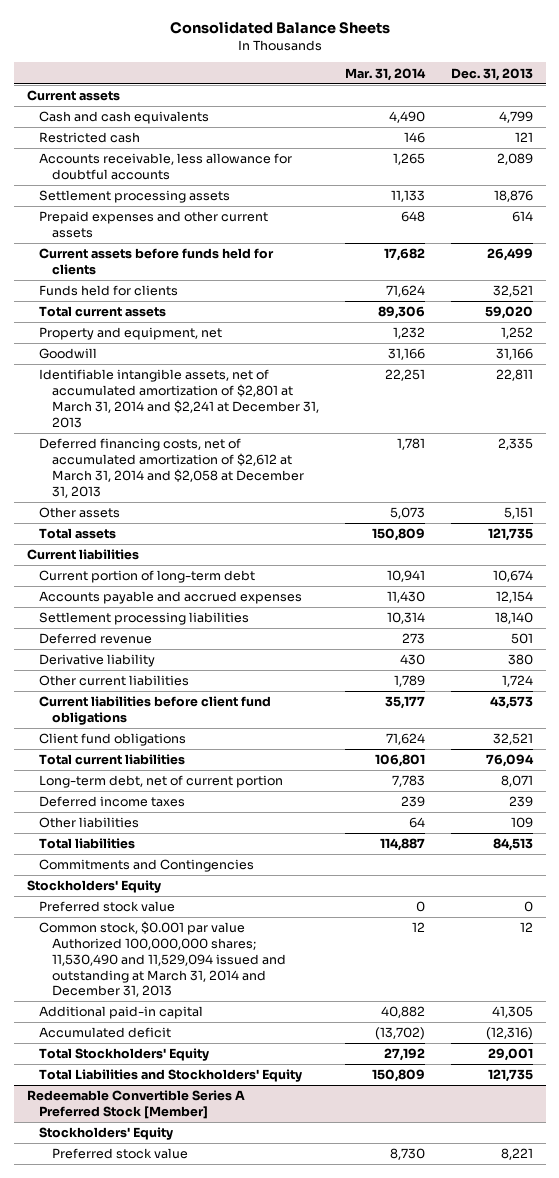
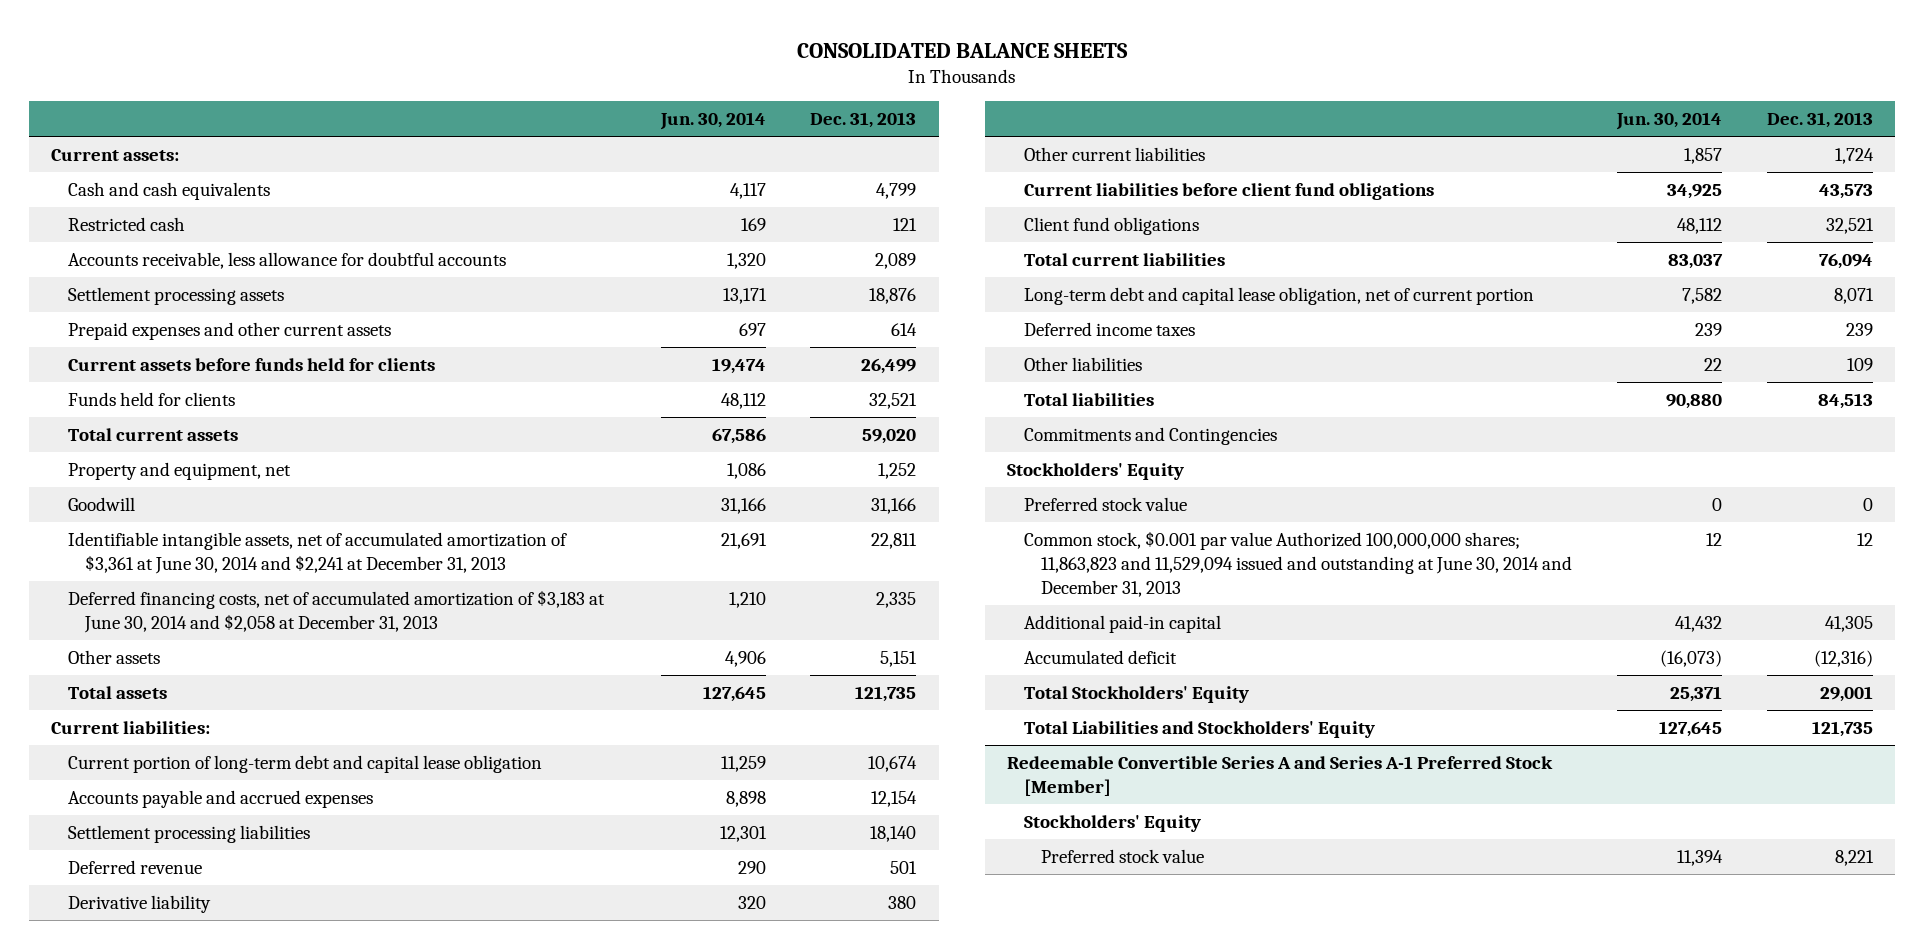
[169,21,390,35] Consolidated Balance Sheets -> [796,42,1128,58] CONSOLIDATED BALANCE SHEETS
[344,67,426,81] Mar. 31, 2014 -> none
none -> [659,112,766,131] Jun. 30, 2014
[26,90,120,102] Current assets -> [51,148,180,161] Current assets:
[39,369,319,428] Identifiable intangible assets, net of accumulated amortization of $2,801 at March 31, 2014 and $2,241 at December 31, 2013 -> [68,531,568,574] Identifiable intangible assets, net of accumulated amortization of $3,361 at June 30, 2014 and $2,241 at December 31, 2013
[39,438,304,498] Deferred financing costs, net of accumulated amortization of $2,612 at March 31, 2014 and $2,058 at December 31, 2013 -> [68,589,606,633] Deferred financing costs, net of accumulated amortization of $3,183 at June 30, 2014 and $2,058 at December 31, 2013
[26,549,139,561] Current liabilities -> [51,720,211,734] Current liabilities:
[39,570,256,584] Current portion of long-term debt -> [68,754,543,773] Current portion of long-term debt and capital lease obligation
[39,775,284,789] Long-term debt, net of current portion -> [1024,286,1535,305] Long-term debt and capital lease obligation, net of current portion
[39,921,286,998] Common stock, $0.001 par value Authorized 100,000,000 shares; 11,530,490 and 11,529,094 issued and outstanding at March 31, 2014 and December 31, 2013 -> [1024,530,1573,597] Common stock, $0.001 par value Authorized 100,000,000 shares; 11,863,823 and 11,529,094 issued and outstanding at June 30, 2014 and December 31, 2013
[26,1090,245,1119] Redeemable Convertible Series A Preferred Stock [Member] -> [1007,755,1554,796] Redeemable Convertible Series A and Series A-1 Preferred Stock [Member]

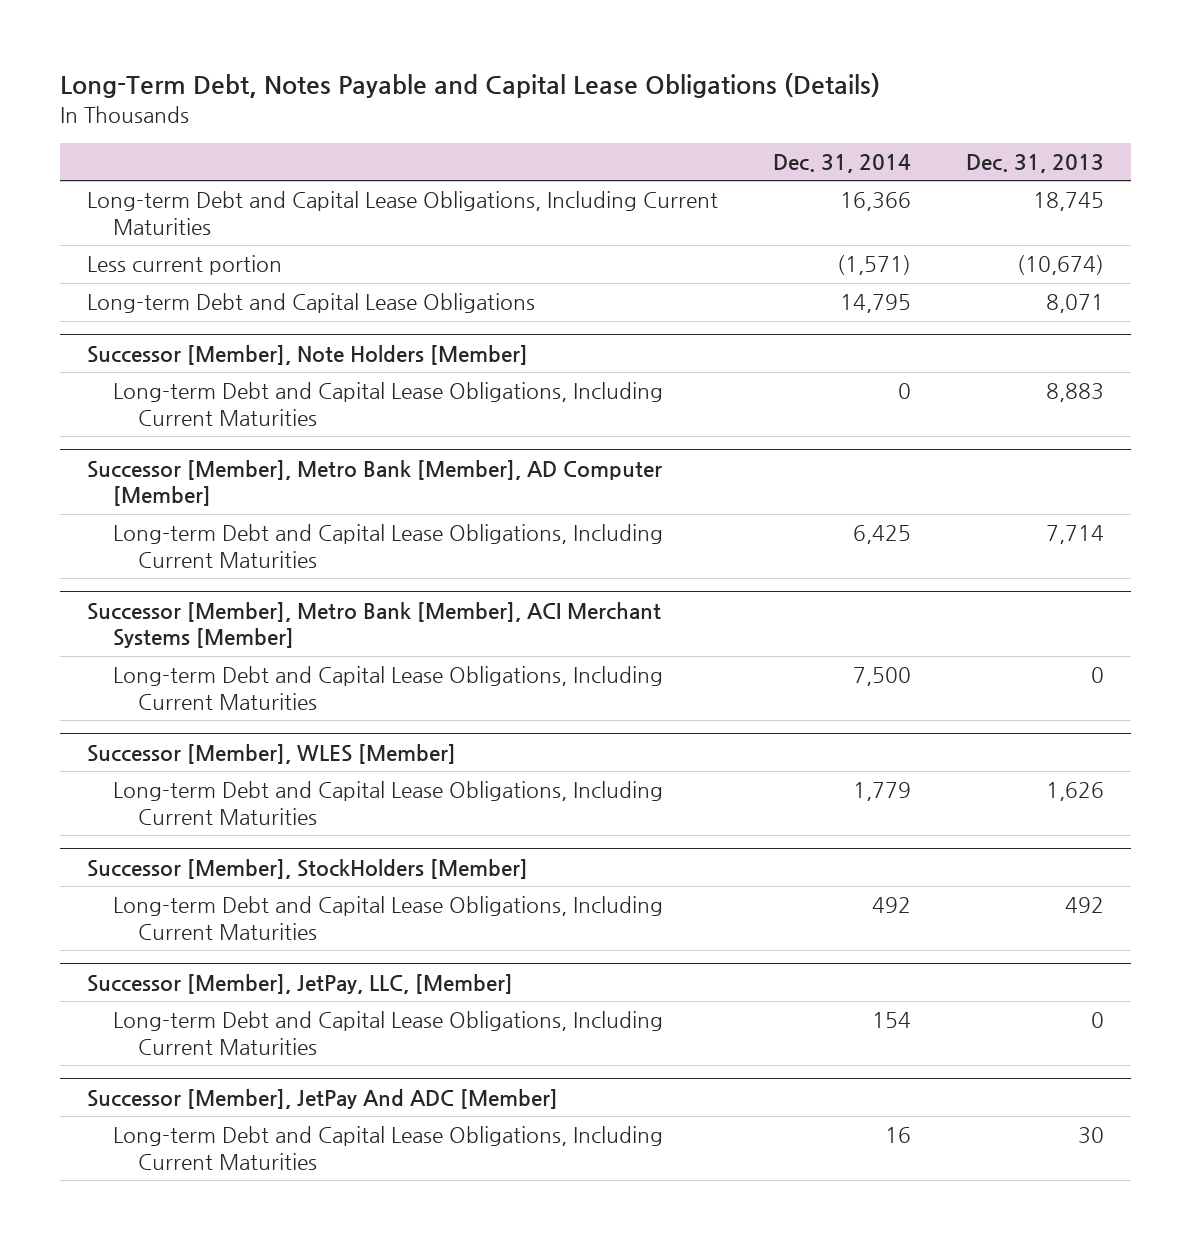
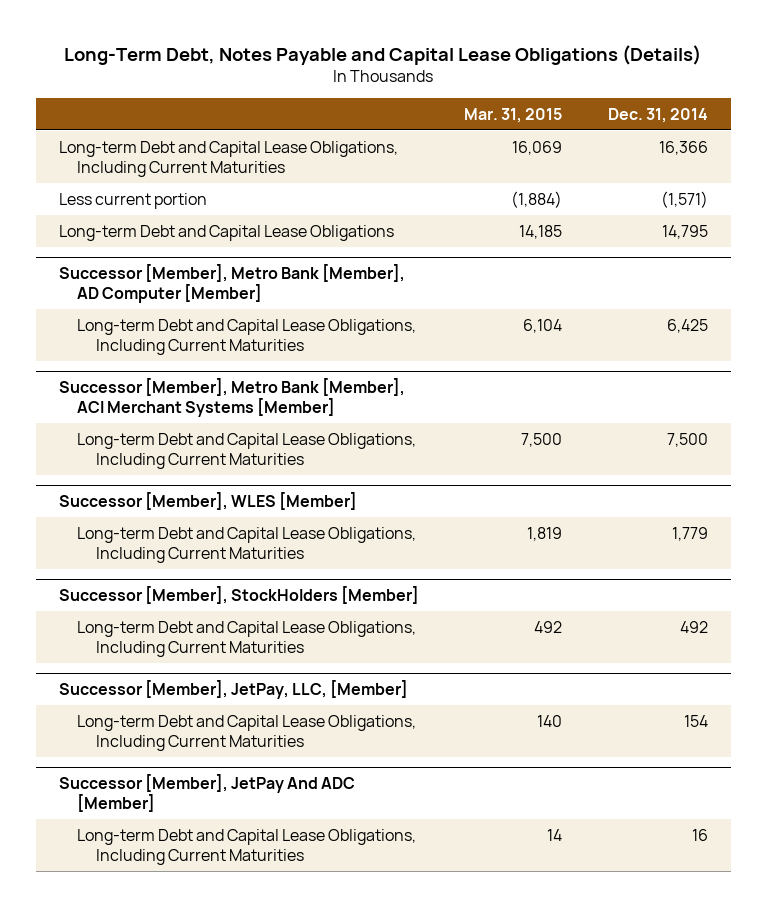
[965,153,1104,173] Dec. 31, 2013 -> none
none -> [464,107,563,123] Mar. 31, 2015
[87,344,529,365] Successor [Member], Note Holders [Member] -> none
[112,382,663,426] Long-term Debt and Capital Lease Obligations, Including Current Maturities -> none

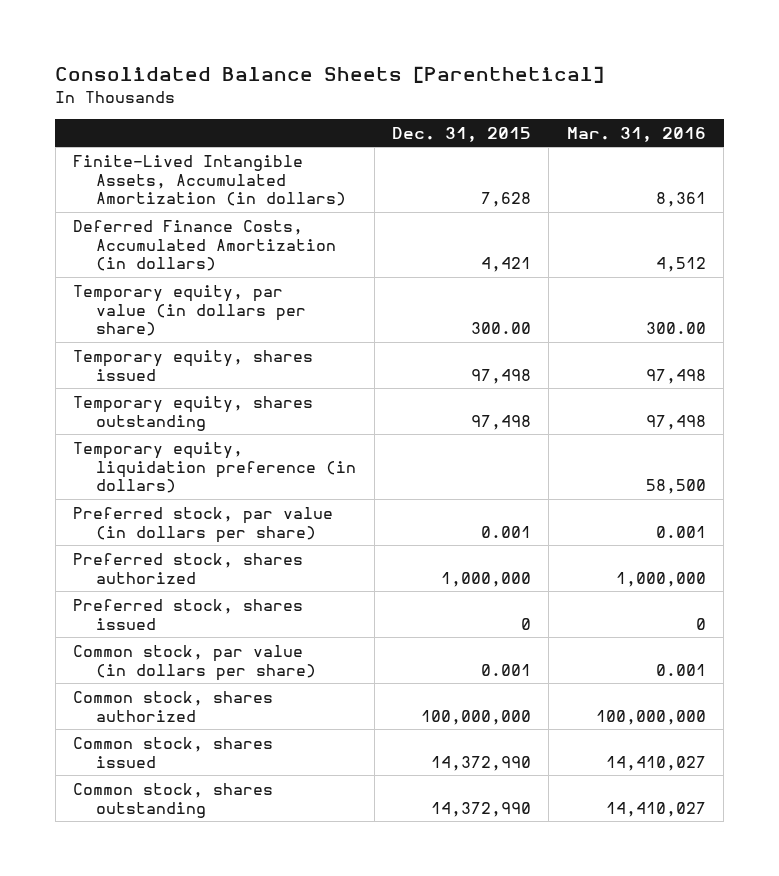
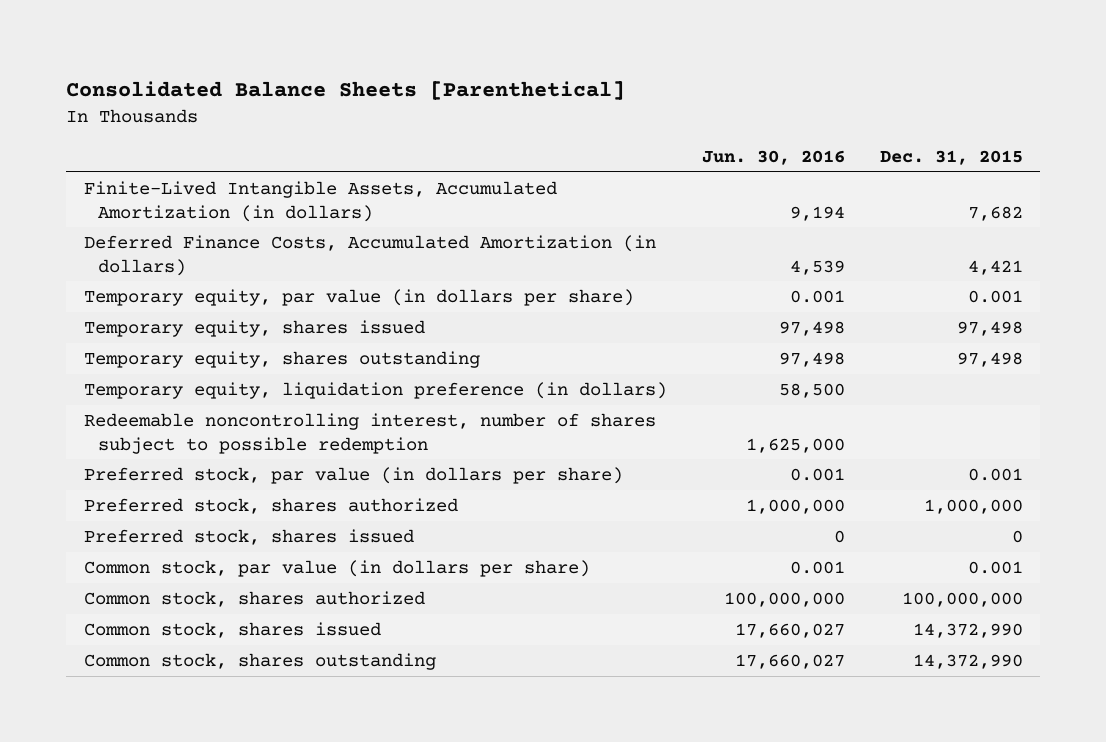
[566,126,706,142] Mar. 31, 2016 -> none
none -> [701,149,845,165] Jun. 30, 2016
[480,192,531,208] 7,628 -> [967,205,1023,221] 7,682
[470,322,531,335] 300.00 -> [967,289,1023,303] 0.001
none -> [83,412,656,454] Redeemable noncontrolling interest, number of shares subject to possible redemption

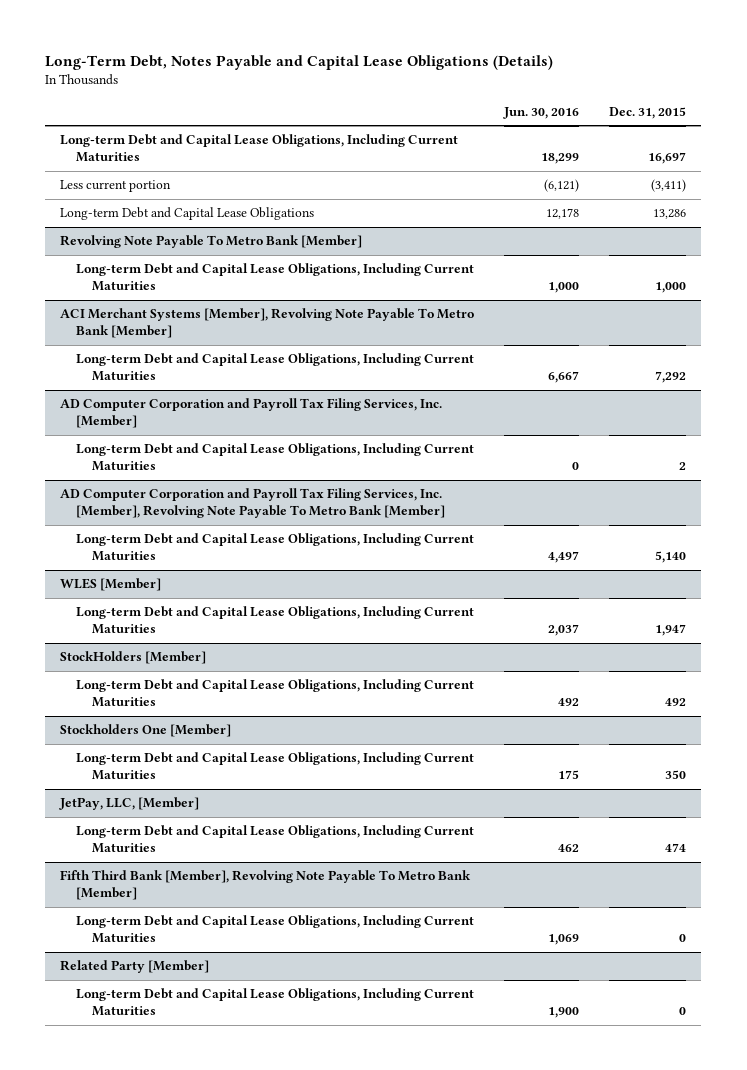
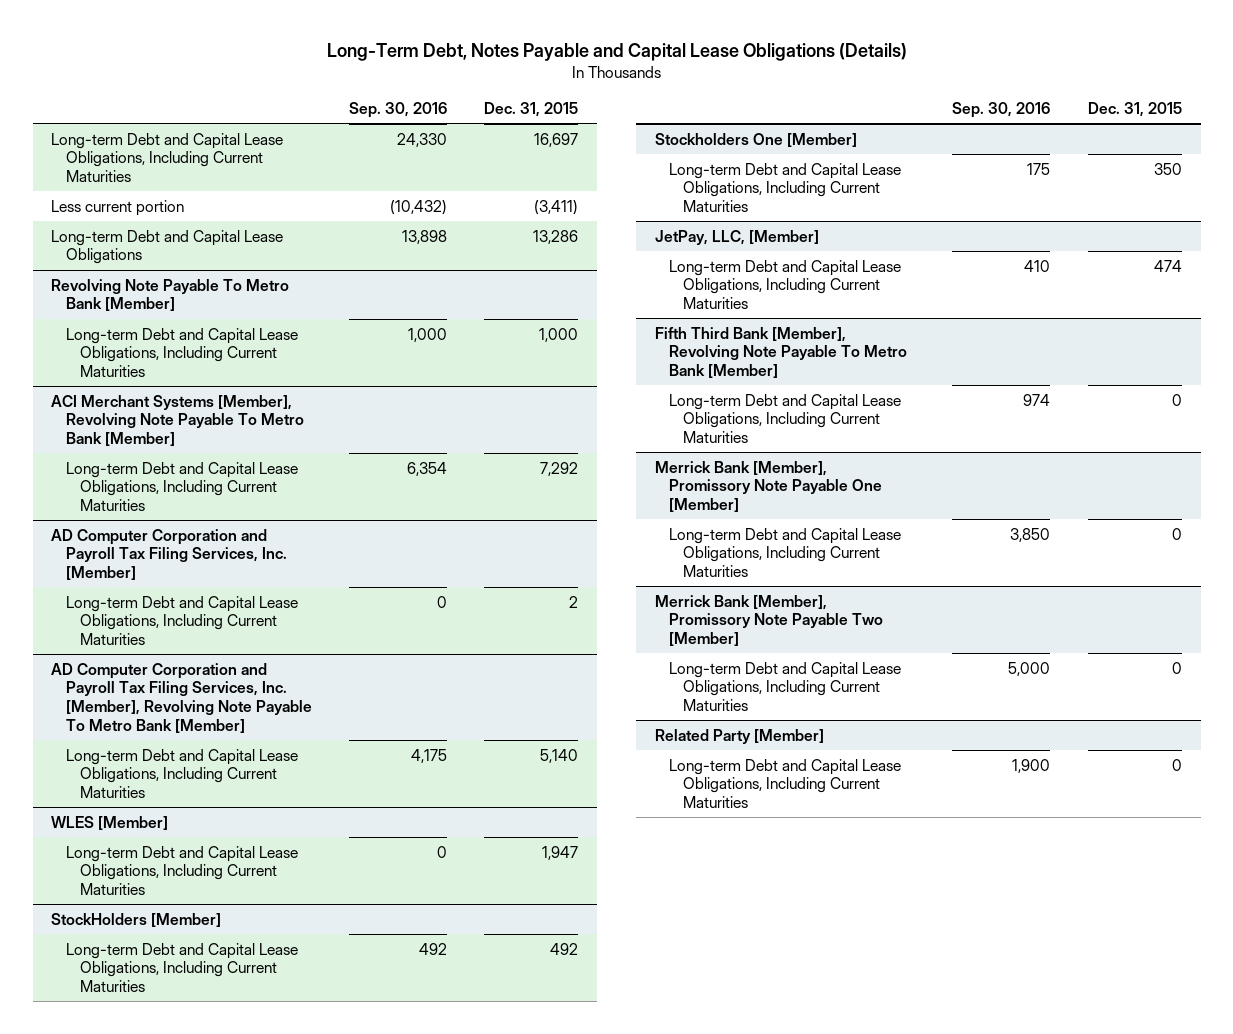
[503,106,580,119] Jun. 30, 2016 -> none
none -> [348,102,447,119] Sep. 30, 2016
none -> [654,460,883,513] Merrick Bank [Member], Promissory Note Payable One [Member]
none -> [669,527,902,578] Long-term Debt and Capital Lease Obligations, Including Current Maturities
none -> [654,594,884,647] Merrick Bank [Member], Promissory Note Payable Two [Member]
none -> [669,661,902,712] Long-term Debt and Capital Lease Obligations, Including Current Maturities

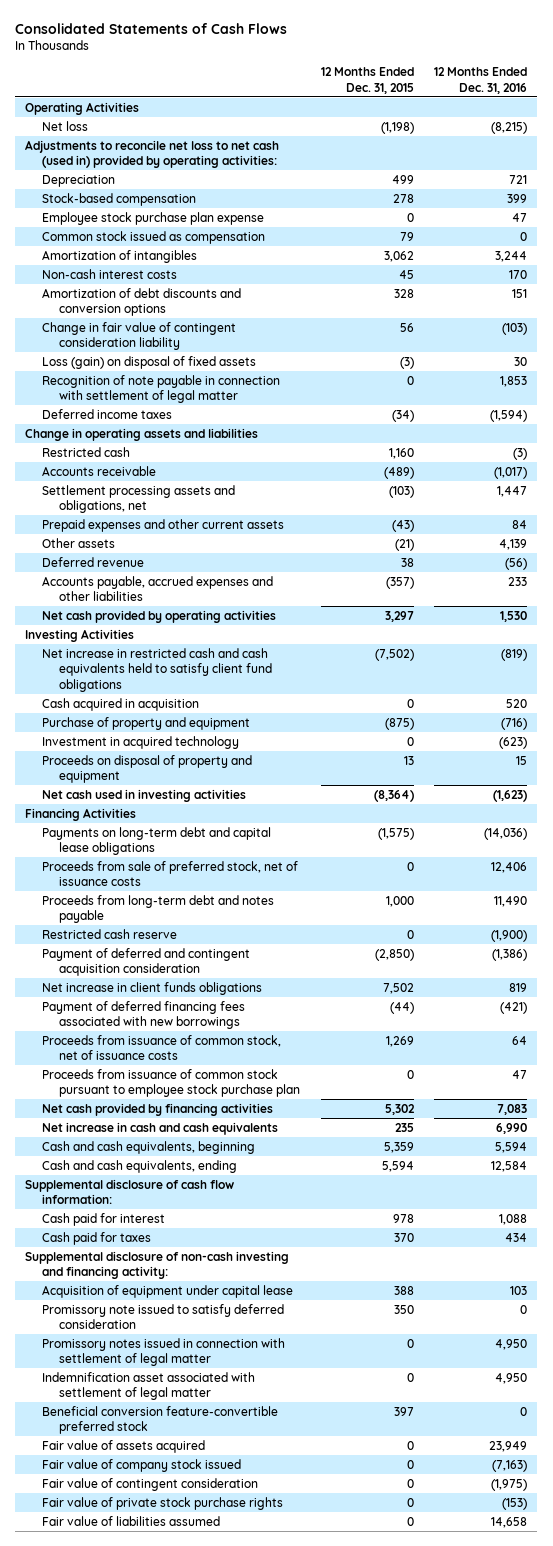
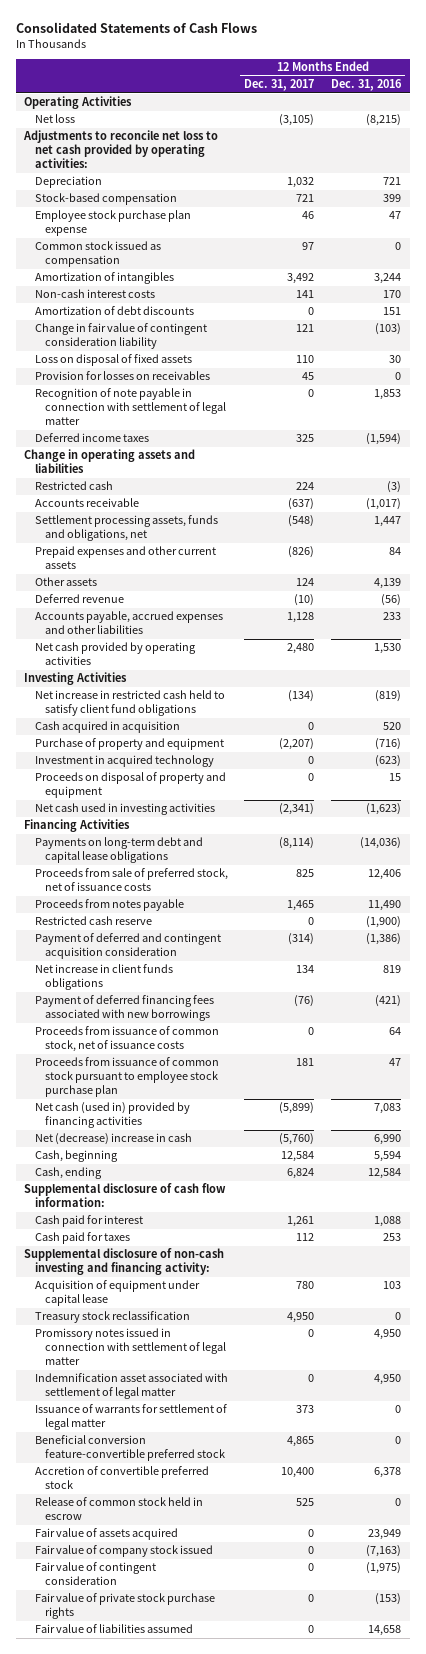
[320,67,414,94] 12 Months Ended Dec. 31, 2015 -> none
none -> [244,79,315,92] Dec. 31, 2017
[25,139,280,169] Adjustments to reconcile net loss to net cash (used in) provided by operating activities: -> [23,130,219,169] Adjustments to reconcile net loss to net cash provided by operating activities:
[42,287,242,317] Amortization of debt discounts and conversion options -> [34,306,194,316] Amortization of debt discounts
[42,355,257,369] Loss (gain) on disposal of fixed assets -> [34,354,192,367] Loss on disposal of fixed assets
none -> [34,371,210,381] Provision for losses on receivables
[42,484,236,514] Settlement processing assets and obligations, net -> [34,515,218,542] Settlement processing assets, funds and obligations, net
[42,647,272,692] Net increase in restricted cash and cash equivalents held to satisfy client fund obligations -> [34,690,225,717] Net increase in restricted cash held to satisfy client fund obligations
[42,894,275,924] Proceeds from long-term debt and notes payable -> [34,899,184,912] Proceeds from notes payable
[42,1102,274,1116] Net cash provided by financing activities -> [34,1102,190,1129] Net cash (used in) provided by financing activities
[42,1121,279,1135] Net increase in cash and cash equivalents -> [34,1133,192,1146] Net (decrease) increase in cash
[42,1140,256,1154] Cash and cash equivalents, beginning -> [34,1150,118,1163] Cash, beginning
[42,1159,238,1173] Cash and cash equivalents, ending -> [34,1167,102,1180] Cash, ending
[505,1232,528,1242] 434 -> [383,1233,402,1242] 253
[42,1303,285,1330] Promissory note issued to satisfy deferred consideration -> none
none -> [34,1311,190,1324] Treasury stock reclassification
none -> [34,1404,227,1431] Issuance of warrants for settlement of legal matter
none -> [34,1466,209,1490] Accretion of convertible preferred stock
none -> [34,1497,203,1521] Release of common stock held in escrow

